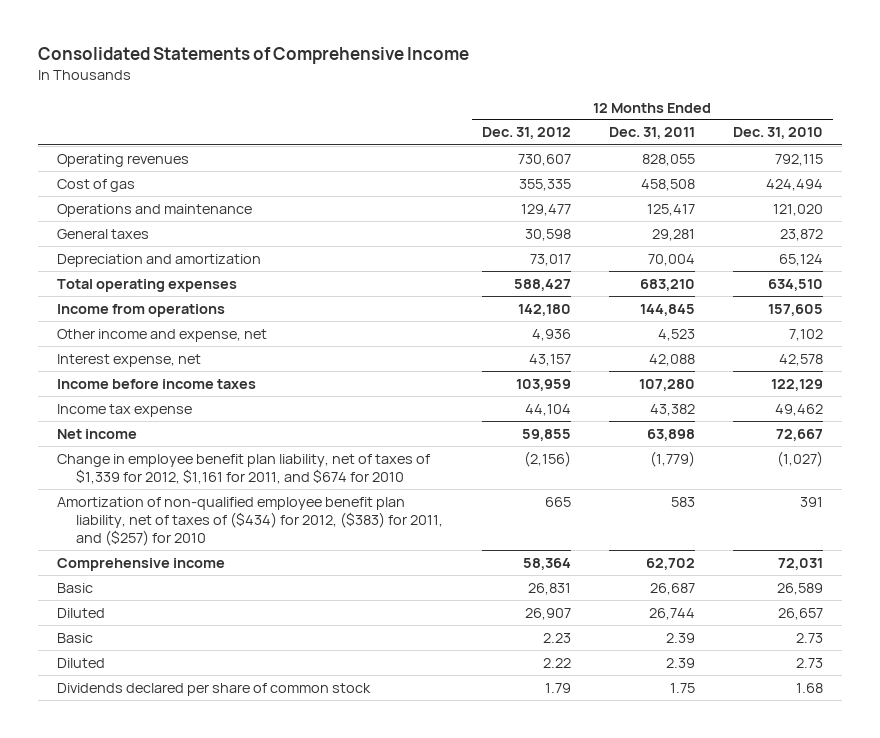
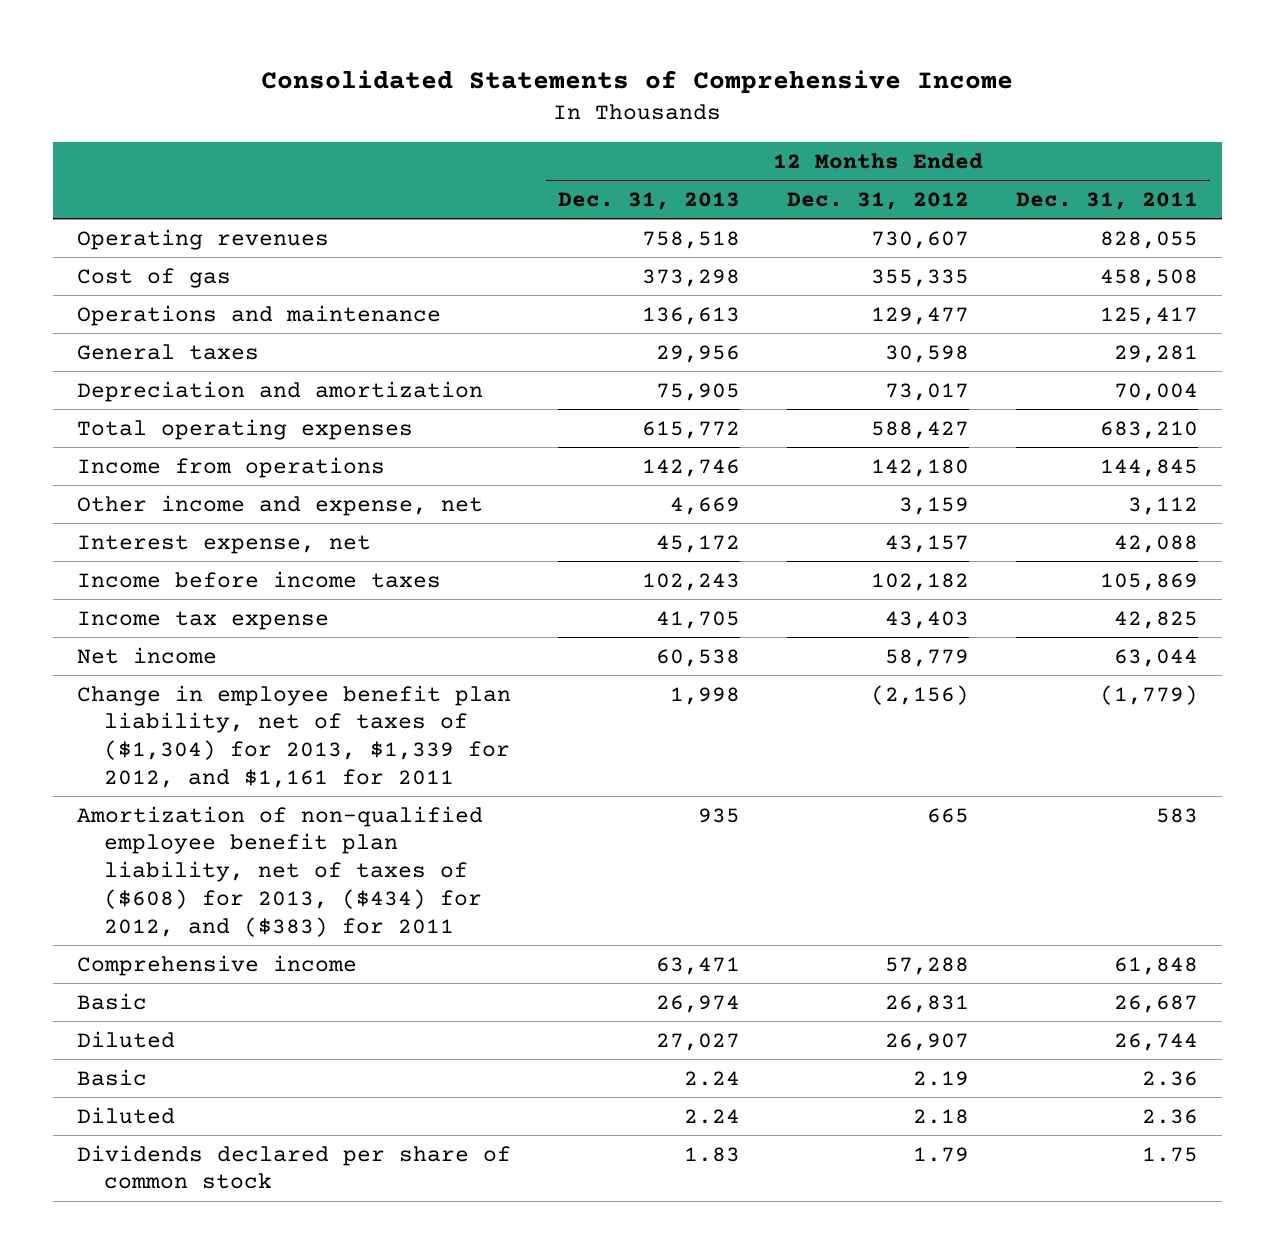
[733,127,824,140] Dec. 31, 2010 -> none
none -> [557,191,740,210] Dec. 31, 2013
[531,328,571,341] 4,936 -> [898,496,969,515] 3,159
[657,328,695,341] 4,523 -> [1128,496,1199,515] 3,112
[515,378,571,391] 103,959 -> [870,572,969,591] 102,182
[638,378,695,391] 107,280 -> [1100,572,1199,591] 105,869
[524,403,571,416] 44,104 -> [884,610,969,629] 43,403
[649,403,695,416] 43,382 -> [1114,610,1199,629] 42,825
[521,428,571,441] 59,855 -> [884,648,969,667] 58,779
[646,428,695,441] 63,898 -> [1114,648,1199,667] 63,044
[56,453,430,484] Change in employee benefit plan liability, net of taxes of $1,339 for 2012, $1,161 for 2011, and $674 for 2010 -> [76,684,511,788] Change in employee benefit plan liability, net of taxes of ($1,304) for 2013, $1,339 for 2012, and $1,161 for 2011
[56,496,444,547] Amortization of non-qualified employee benefit plan liability, net of taxes of ($434) for 2012, ($383) for 2011, and ($257) for 2010 -> [76,805,483,937] Amortization of non-qualified employee benefit plan liability, net of taxes of ($608) for 2013, ($434) for 2012, and ($383) for 2011
[522,557,571,570] 58,364 -> [884,956,969,975] 57,288
[645,557,695,570] 62,702 -> [1114,956,1199,975] 61,848
[542,632,571,643] 2.23 -> [912,1070,969,1086] 2.19
[665,632,695,643] 2.39 -> [1142,1070,1199,1086] 2.36
[542,657,571,668] 2.22 -> [912,1108,969,1124] 2.18
[665,657,695,668] 2.39 -> [1142,1108,1199,1124] 2.36

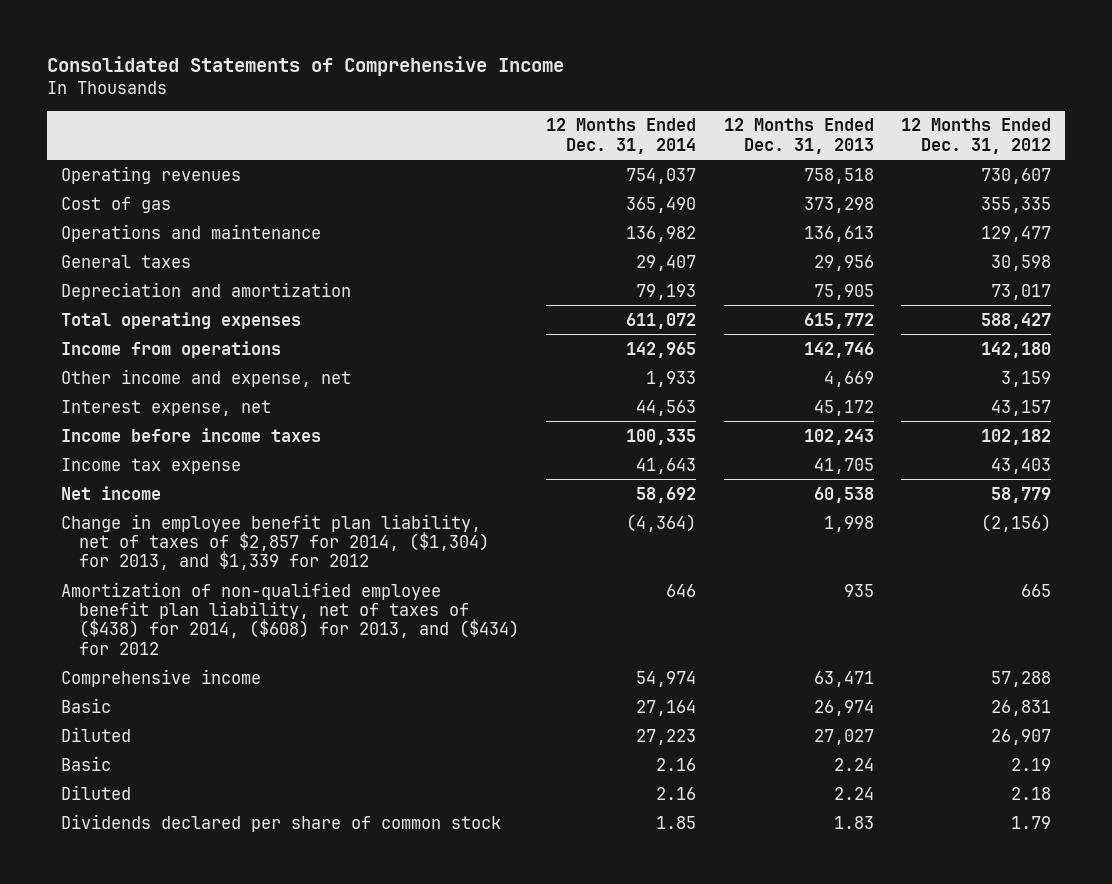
[1016,191,1199,210] Dec. 31, 2011 -> none
none -> [546,118,697,154] 12 Months Ended Dec. 31, 2014
[76,684,511,788] Change in employee benefit plan liability, net of taxes of ($1,304) for 2013, $1,339 for 2012, and $1,161 for 2011 -> [60,513,489,571] Change in employee benefit plan liability, net of taxes of $2,857 for 2014, ($1,304) for 2013, and $1,339 for 2012
[76,805,483,937] Amortization of non-qualified employee benefit plan liability, net of taxes of ($608) for 2013, ($434) for 2012, and ($383) for 2011 -> [60,581,519,655] Amortization of non-qualified employee benefit plan liability, net of taxes of ($438) for 2014, ($608) for 2013, and ($434) for 2012

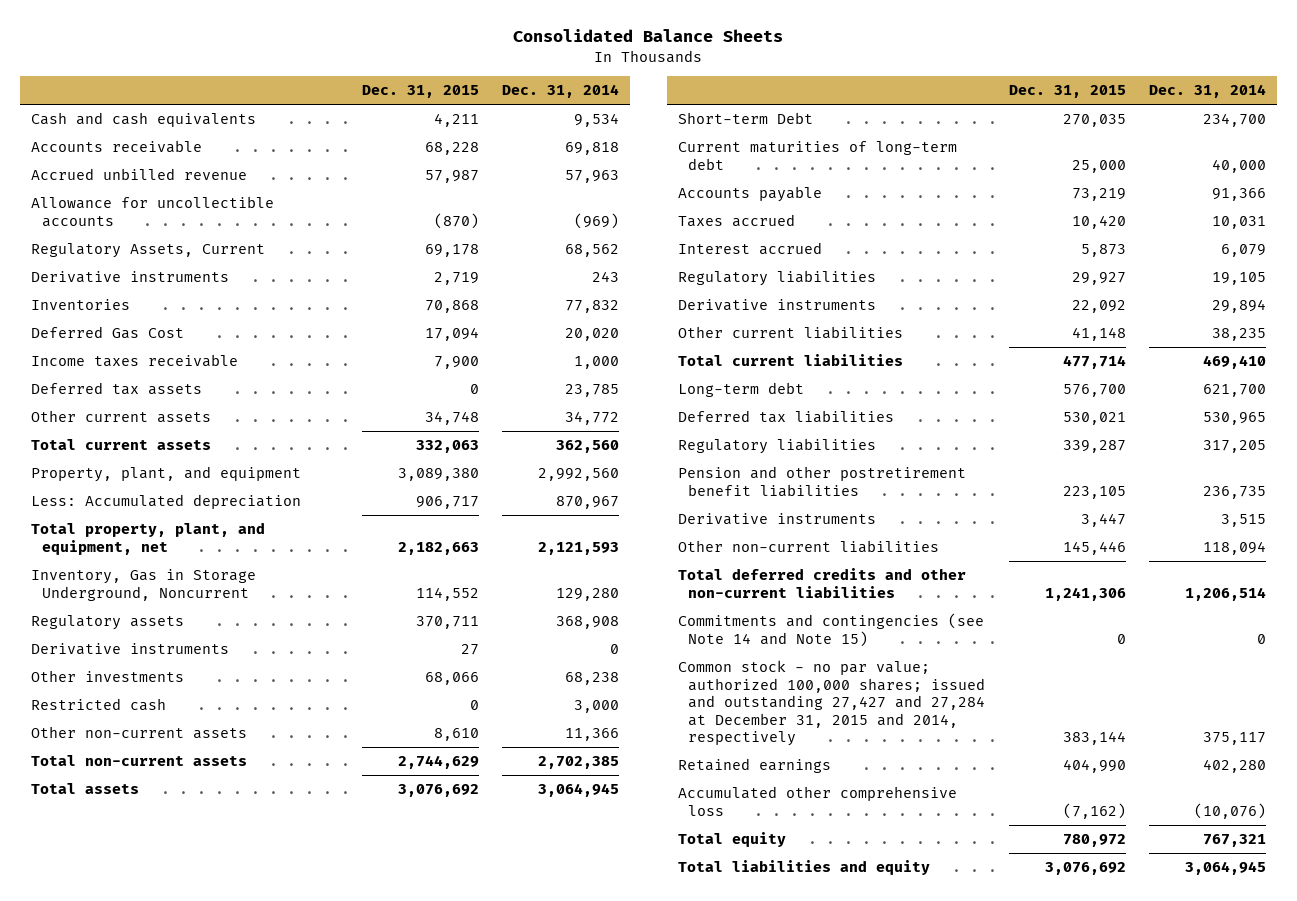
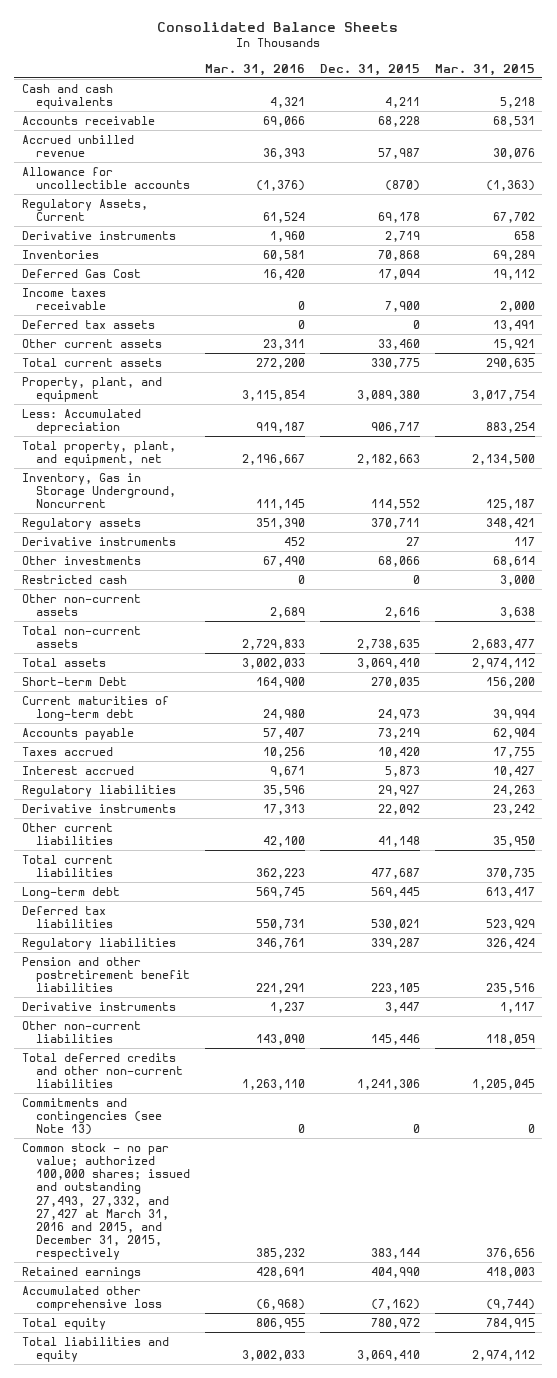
[501,84,619,99] Dec. 31, 2014 -> none
none -> [205,63,306,76] Mar. 31, 2016
none -> [435,63,536,76] Mar. 31, 2015
[424,411,479,426] 34,748 -> [378,338,421,350] 33,460
[415,440,479,454] 332,063 -> [371,357,421,369] 330,775
[433,728,479,742] 8,610 -> [385,606,421,618] 2,616
[397,755,479,770] 2,744,629 -> [357,638,421,650] 2,738,635
[397,784,479,798] 3,076,692 -> [357,657,421,669] 3,069,410
[1071,159,1126,173] 25,000 -> [378,708,421,720] 24,973
[1062,355,1126,370] 477,714 -> [371,867,421,879] 477,687
[1062,384,1126,398] 576,700 -> [371,886,421,898] 569,445
[678,613,985,647] Commitments and contingencies (see Note 14 and Note 15) -> [21,1097,163,1136] Commitments and contingencies (see Note 13)
[678,660,986,747] Common stock - no par value; authorized 100,000 shares; issued and outstanding 27,427 and 27,284 at December 31, 2015 and 2014, respectively -> [21,1142,191,1261] Common stock - no par value; authorized 100,000 shares; issued and outstanding 27,493, 27,332, and 27,427 at March 31, 2016 and 2015, and December 31, 2015, respectively
[1044,862,1126,876] 3,076,692 -> [357,1349,421,1361] 3,069,410

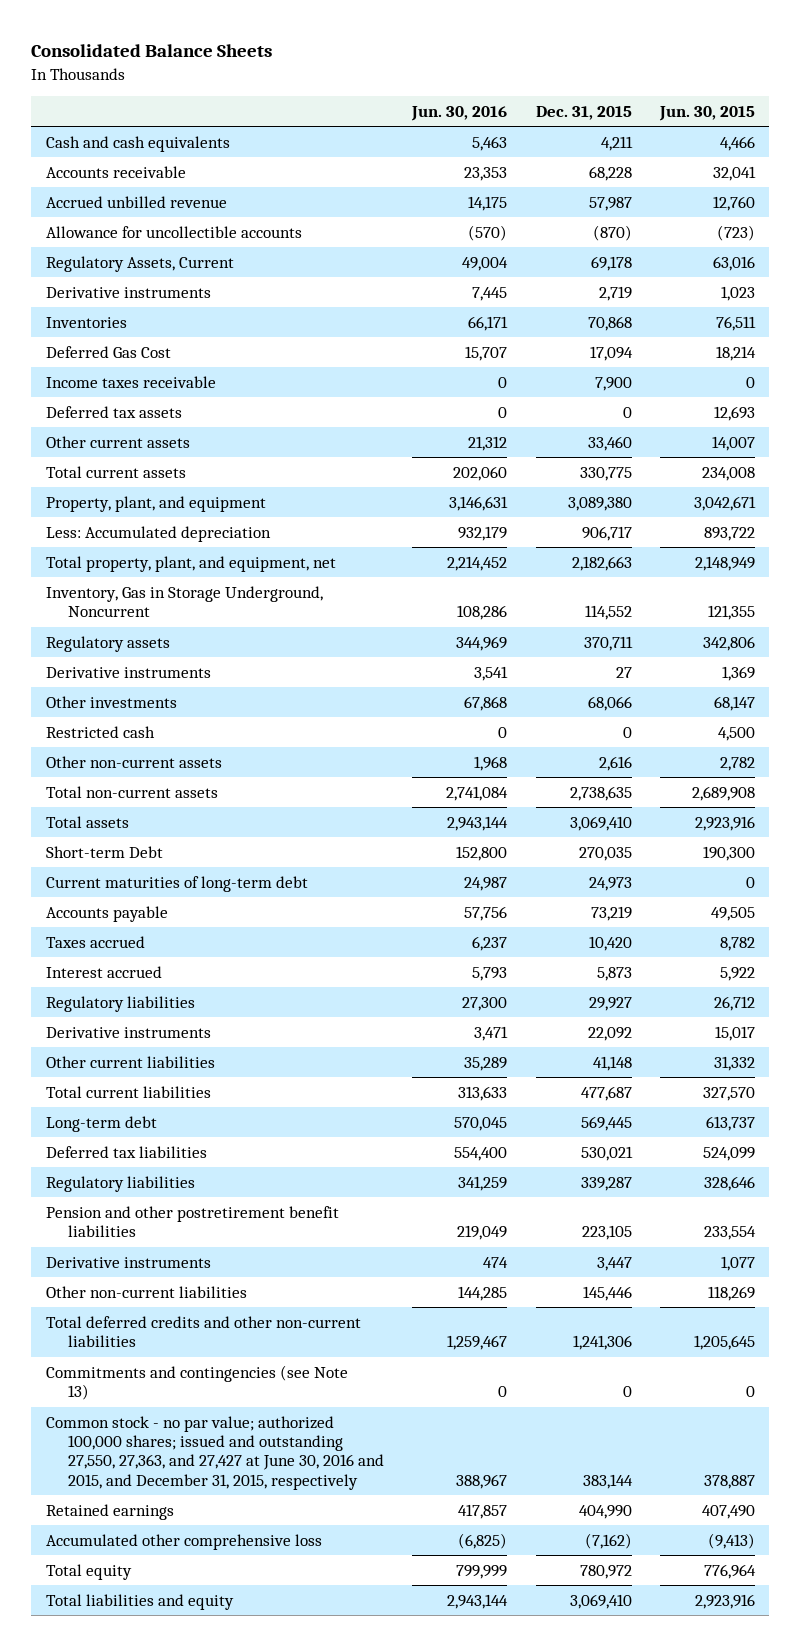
[205,63,306,76] Mar. 31, 2016 -> none
[435,63,536,76] Mar. 31, 2015 -> none
none -> [411,105,508,121] Jun. 30, 2016
none -> [658,105,755,121] Jun. 30, 2015
[21,1142,191,1261] Common stock - no par value; authorized 100,000 shares; issued and outstanding 27,493, 27,332, and 27,427 at March 31, 2016 and 2015, and December 31, 2015, respectively -> [45,1415,385,1490] Common stock - no par value; authorized 100,000 shares; issued and outstanding 27,550, 27,363, and 27,427 at June 30, 2016 and 2015, and December 31, 2015, respectively

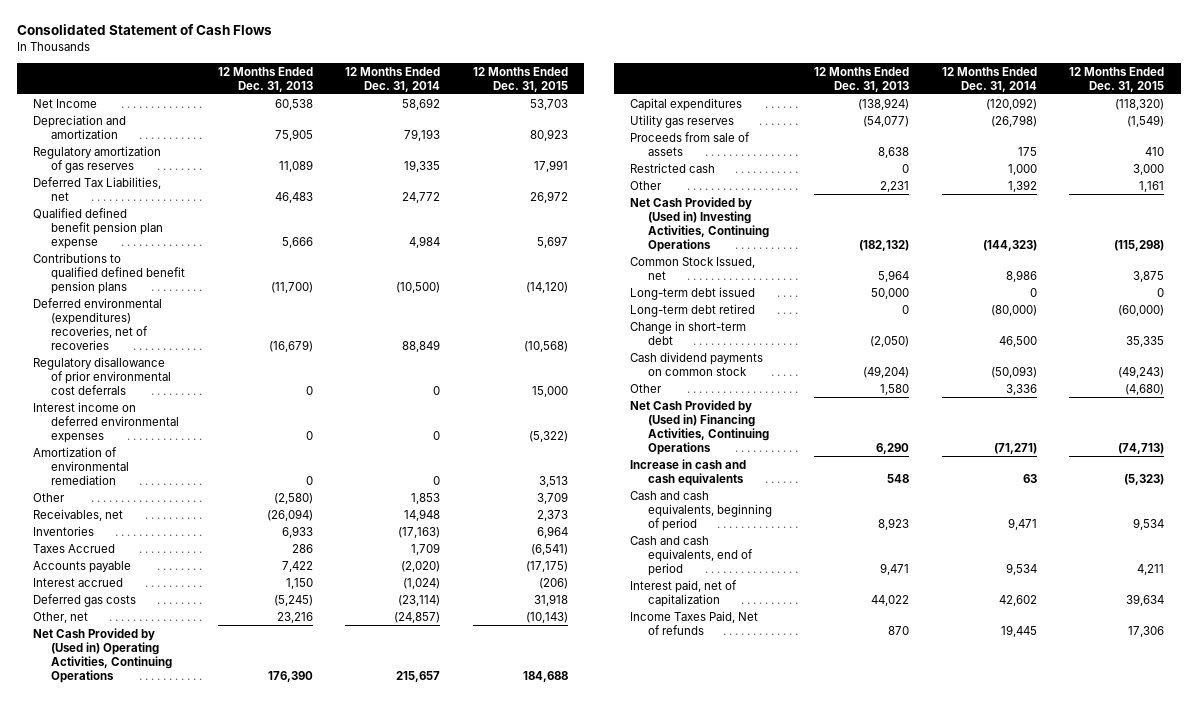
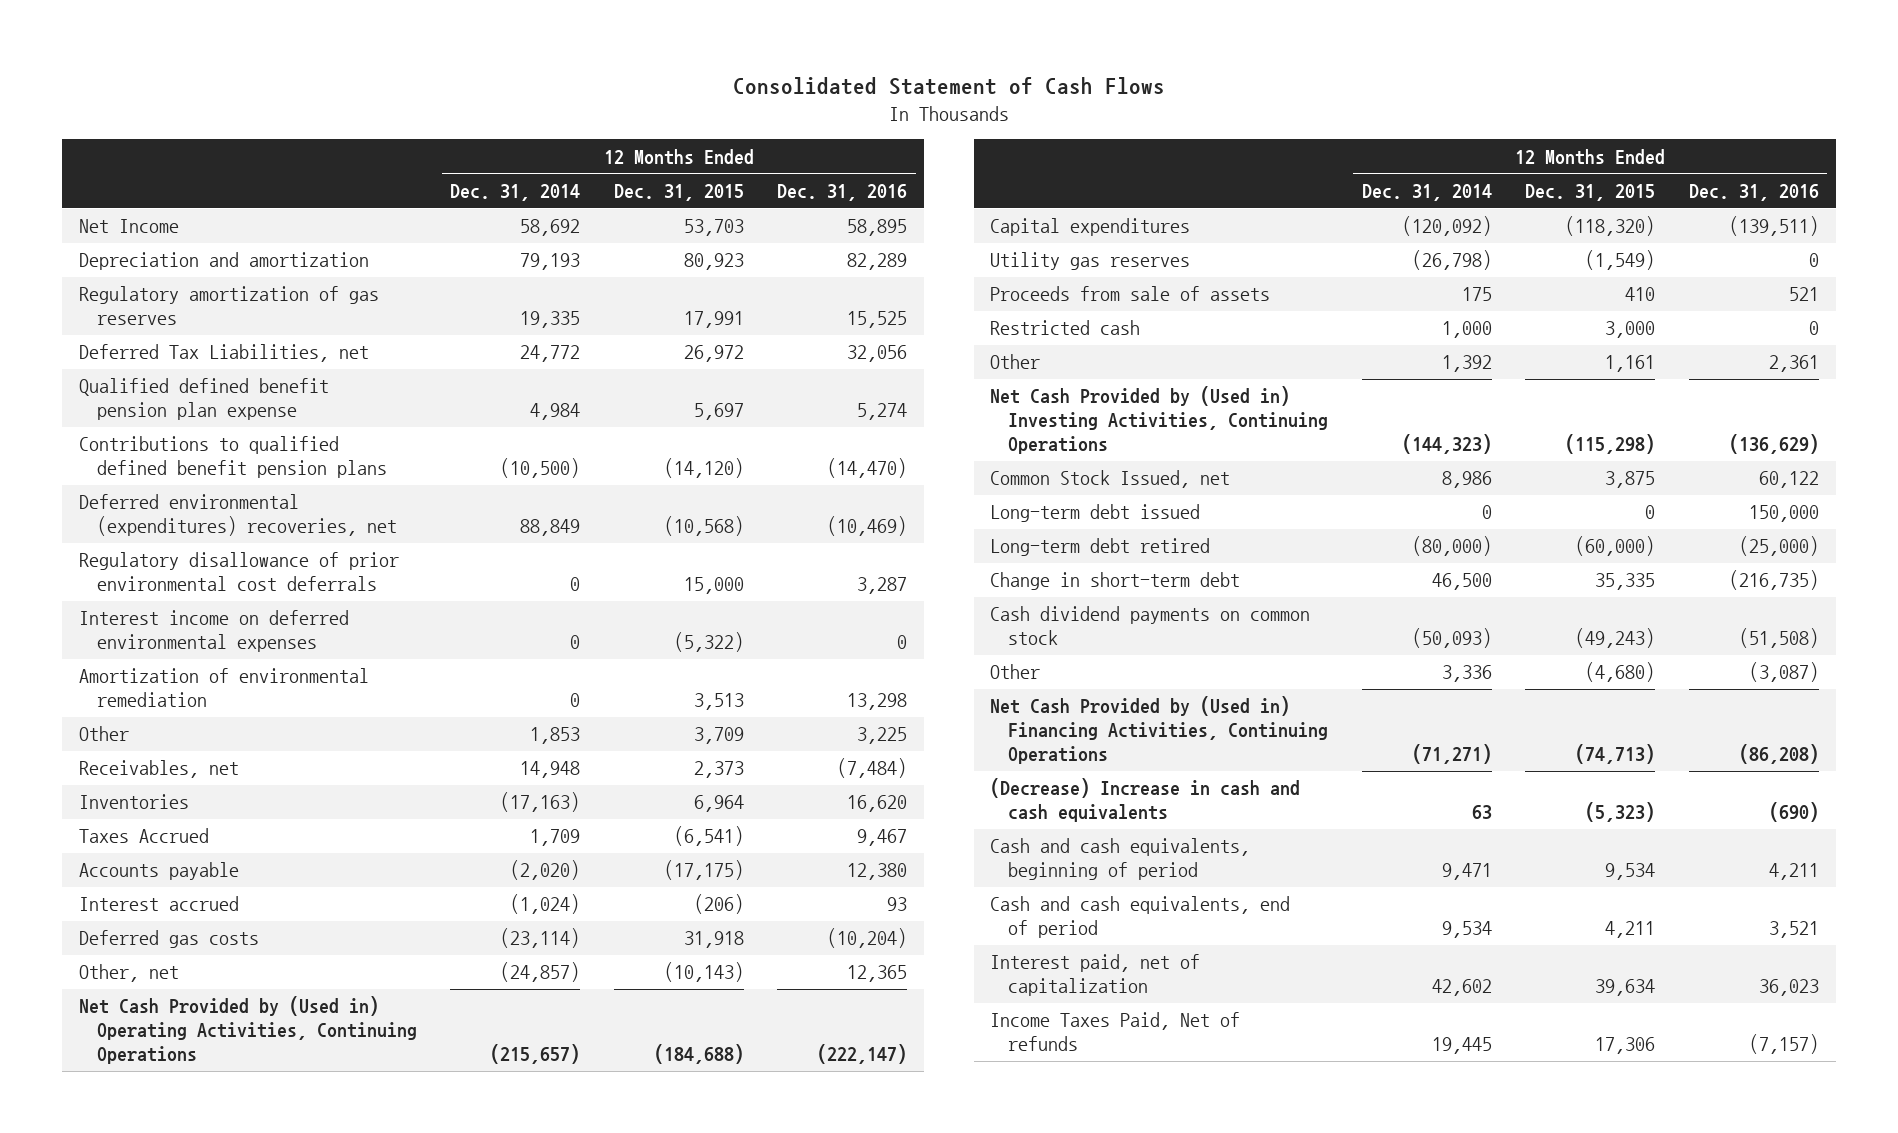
[217,66,313,92] 12 Months Ended Dec. 31, 2013 -> none
none -> [777,183,908,201] Dec. 31, 2016
[33,297,163,350] Deferred environmental (expenditures) recoveries, net of recoveries -> [78,494,397,537] Deferred environmental (expenditures) recoveries, net
[396,670,441,682] 215,657 -> [490,1044,581,1065] (215,657)
[522,670,568,682] 184,688 -> [653,1044,744,1065] (184,688)
[629,458,746,486] Increase in cash and cash equivalents -> [990,778,1301,823] (Decrease) Increase in cash and cash equivalents

